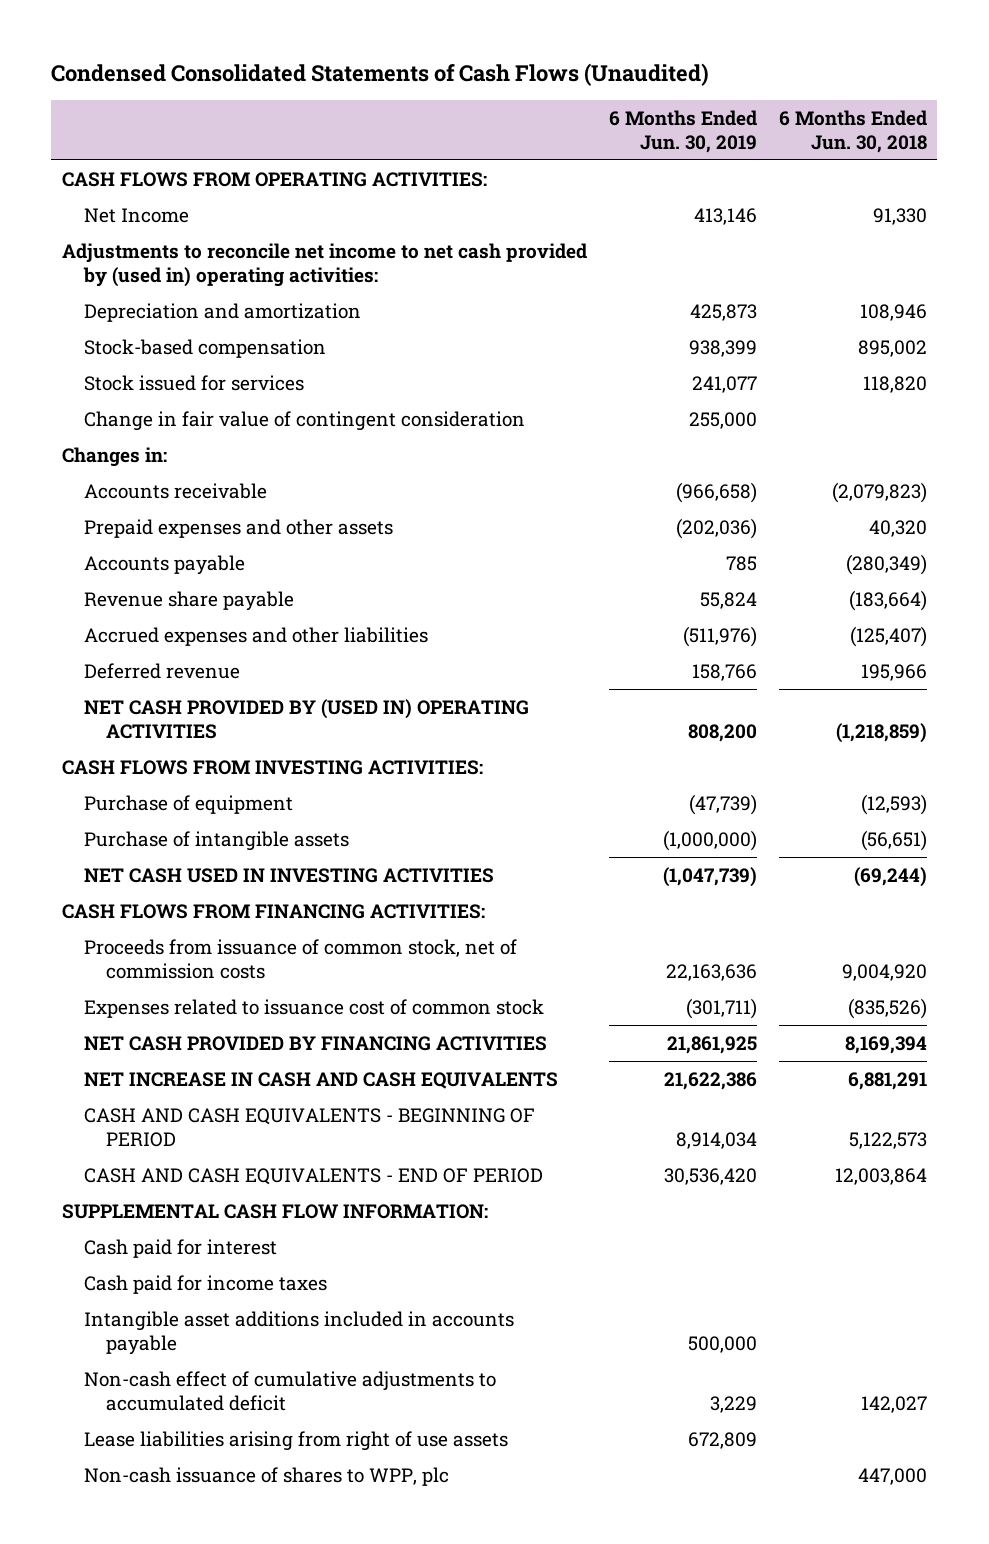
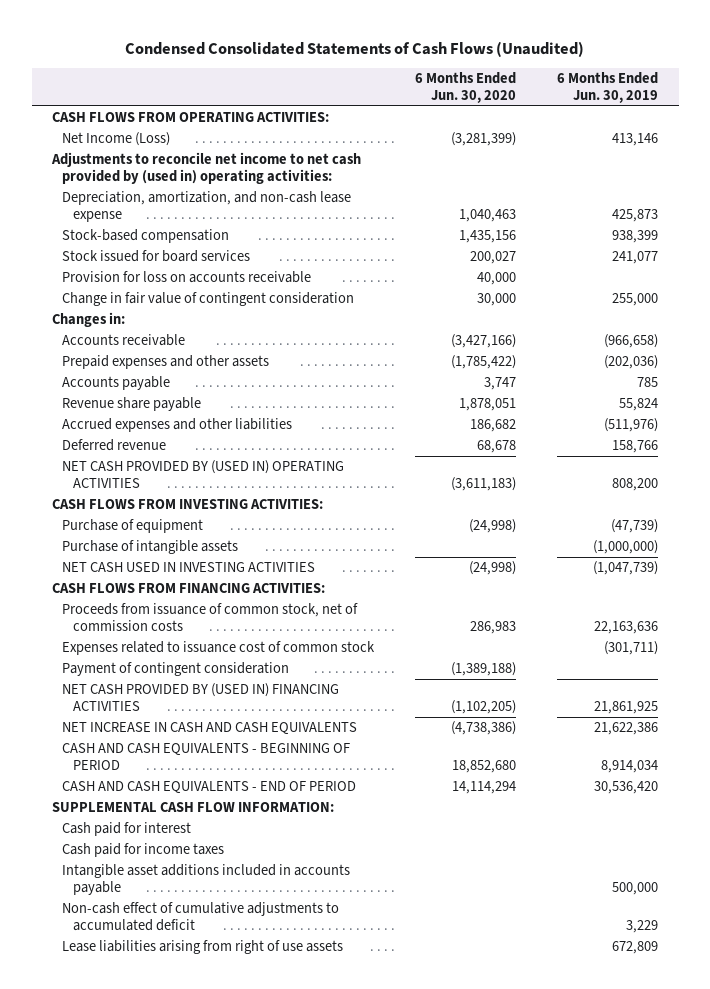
[778,109,927,153] 6 Months Ended Jun. 30, 2018 -> none
none -> [415,72,517,103] 6 Months Ended Jun. 30, 2020
[84,207,190,223] Net Income -> [62,132,171,147] Net Income (Loss)
[84,302,362,322] Depreciation and amortization -> [62,191,352,222] Depreciation, amortization, and non-cash lease expense
[84,374,305,391] Stock issued for services -> [62,250,251,263] Stock issued for board services
none -> [62,271,312,284] Provision for loss on accounts receivable
none -> [62,662,290,677] Payment of contingent consideration
[84,1035,548,1051] NET CASH PROVIDED BY FINANCING ACTIVITIES -> [62,683,340,711] NET CASH PROVIDED BY (USED IN) FINANCING ACTIVITIES
[84,1466,450,1486] Non-cash issuance of shares to WPP, plc -> none

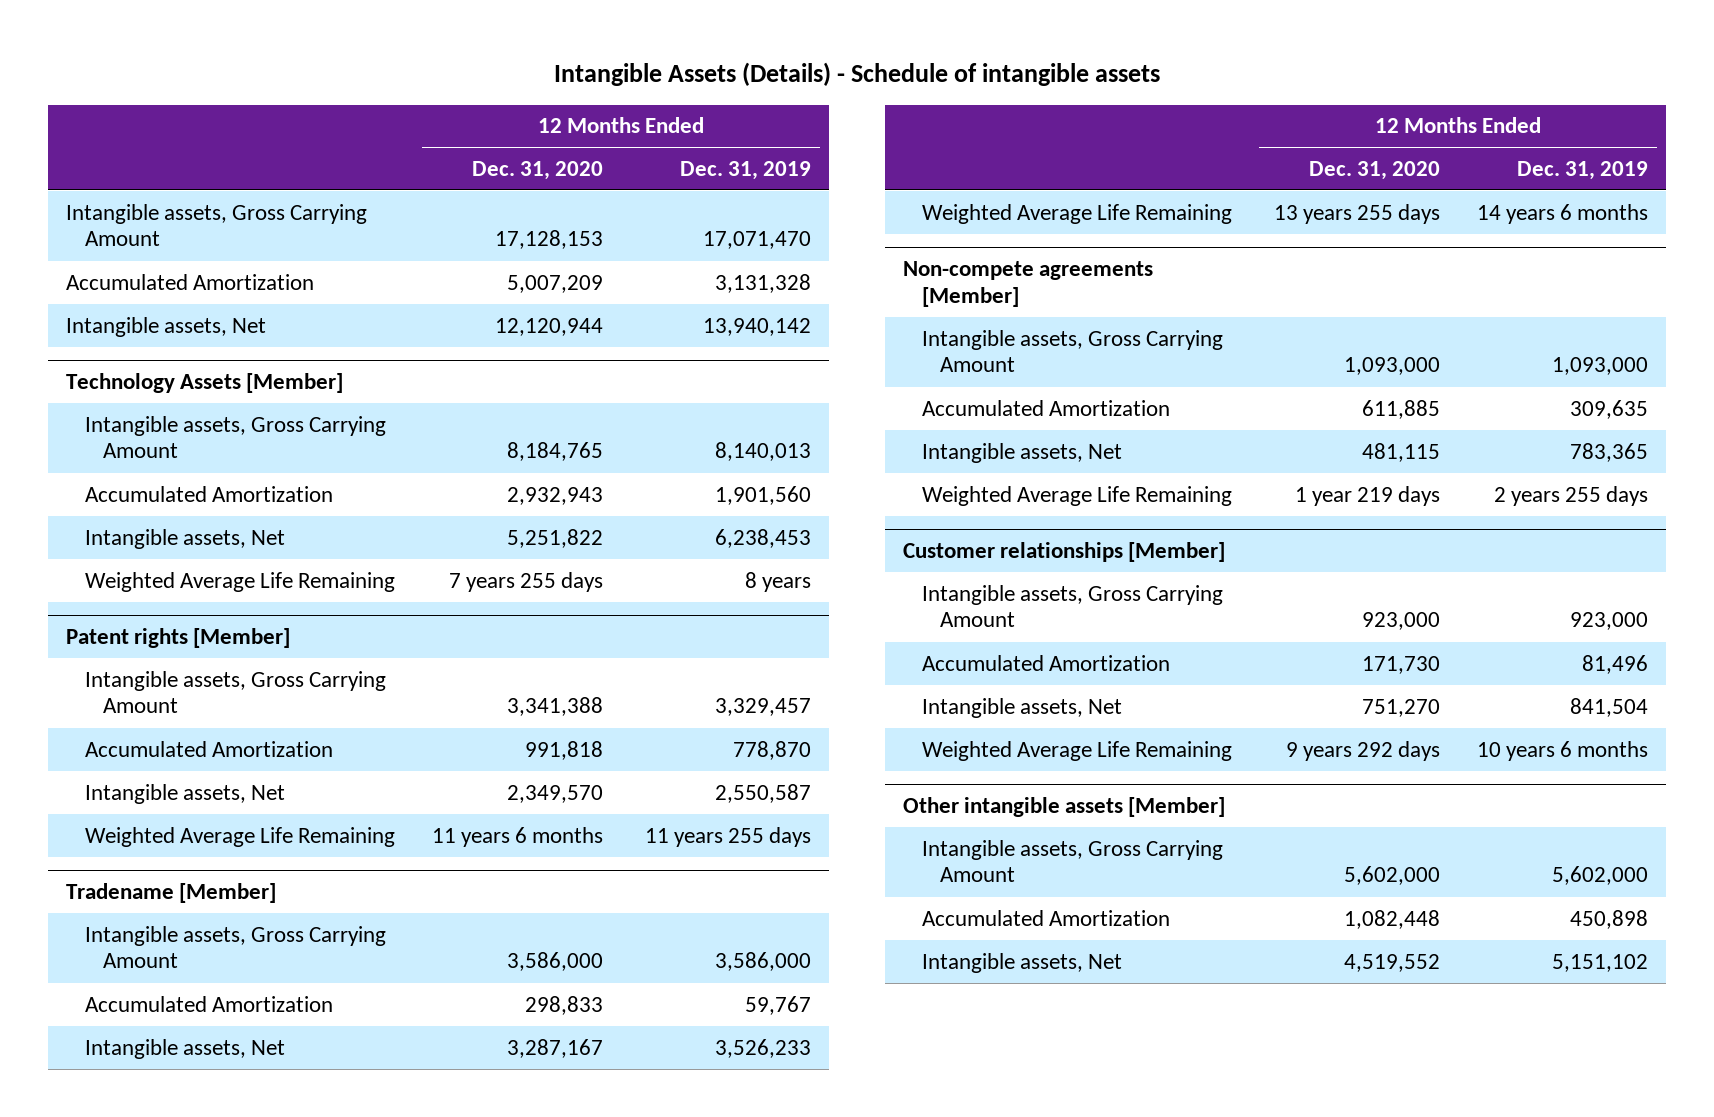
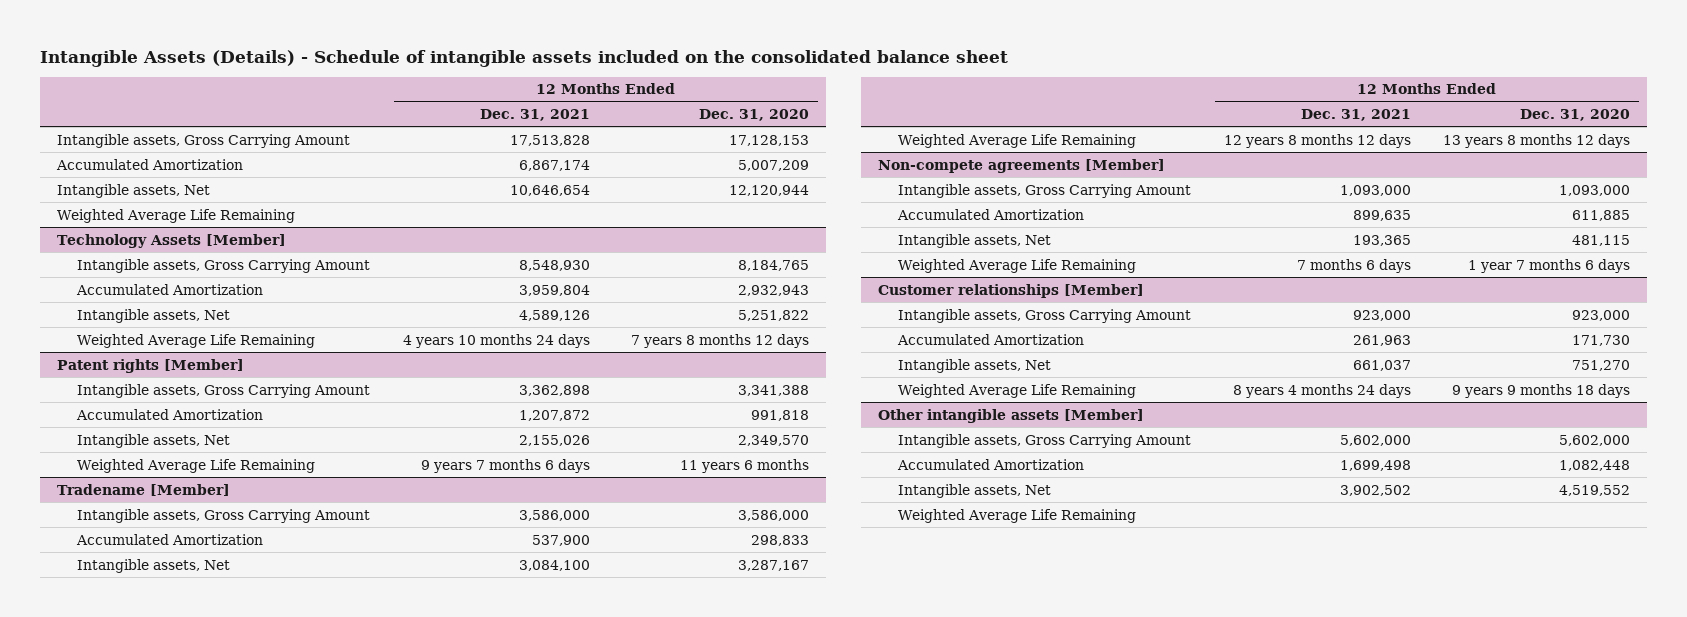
[553,62,1160,87] Intangible Assets (Details) - Schedule of intangible assets -> [40,49,1009,67] Intangible Assets (Details) - Schedule of intangible assets included on the consolidated balance sheet
[679,160,811,180] Dec. 31, 2019 -> none
none -> [479,109,590,122] Dec. 31, 2021
none -> [56,208,295,223] Weighted Average Life Remaining
[448,571,603,592] 7 years 255 days -> [631,333,810,348] 7 years 8 months 12 days
[1273,203,1440,224] 13 years 255 days -> [1443,133,1631,148] 13 years 8 months 12 days
[1294,485,1440,506] 1 year 219 days -> [1468,258,1631,273] 1 year 7 months 6 days
[1285,740,1440,761] 9 years 292 days -> [1452,383,1631,398] 9 years 9 months 18 days
none -> [897,508,1136,523] Weighted Average Life Remaining

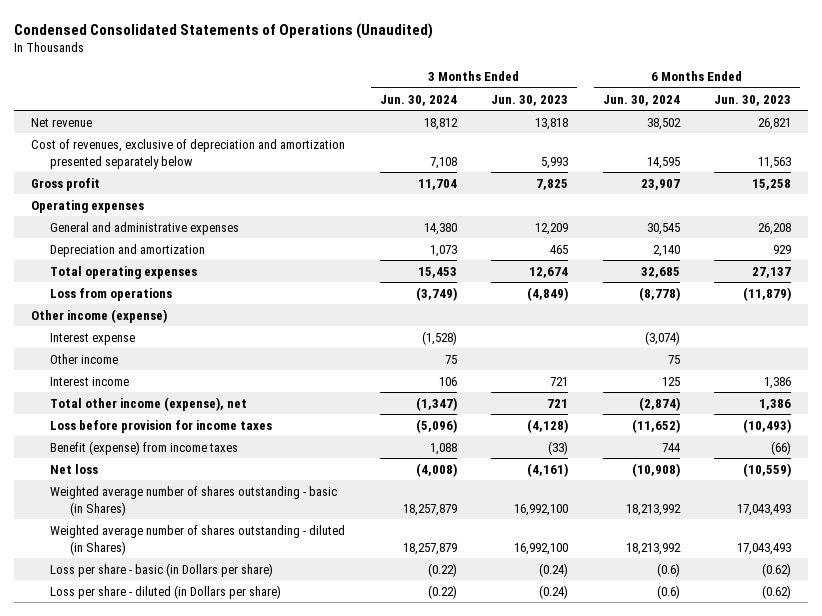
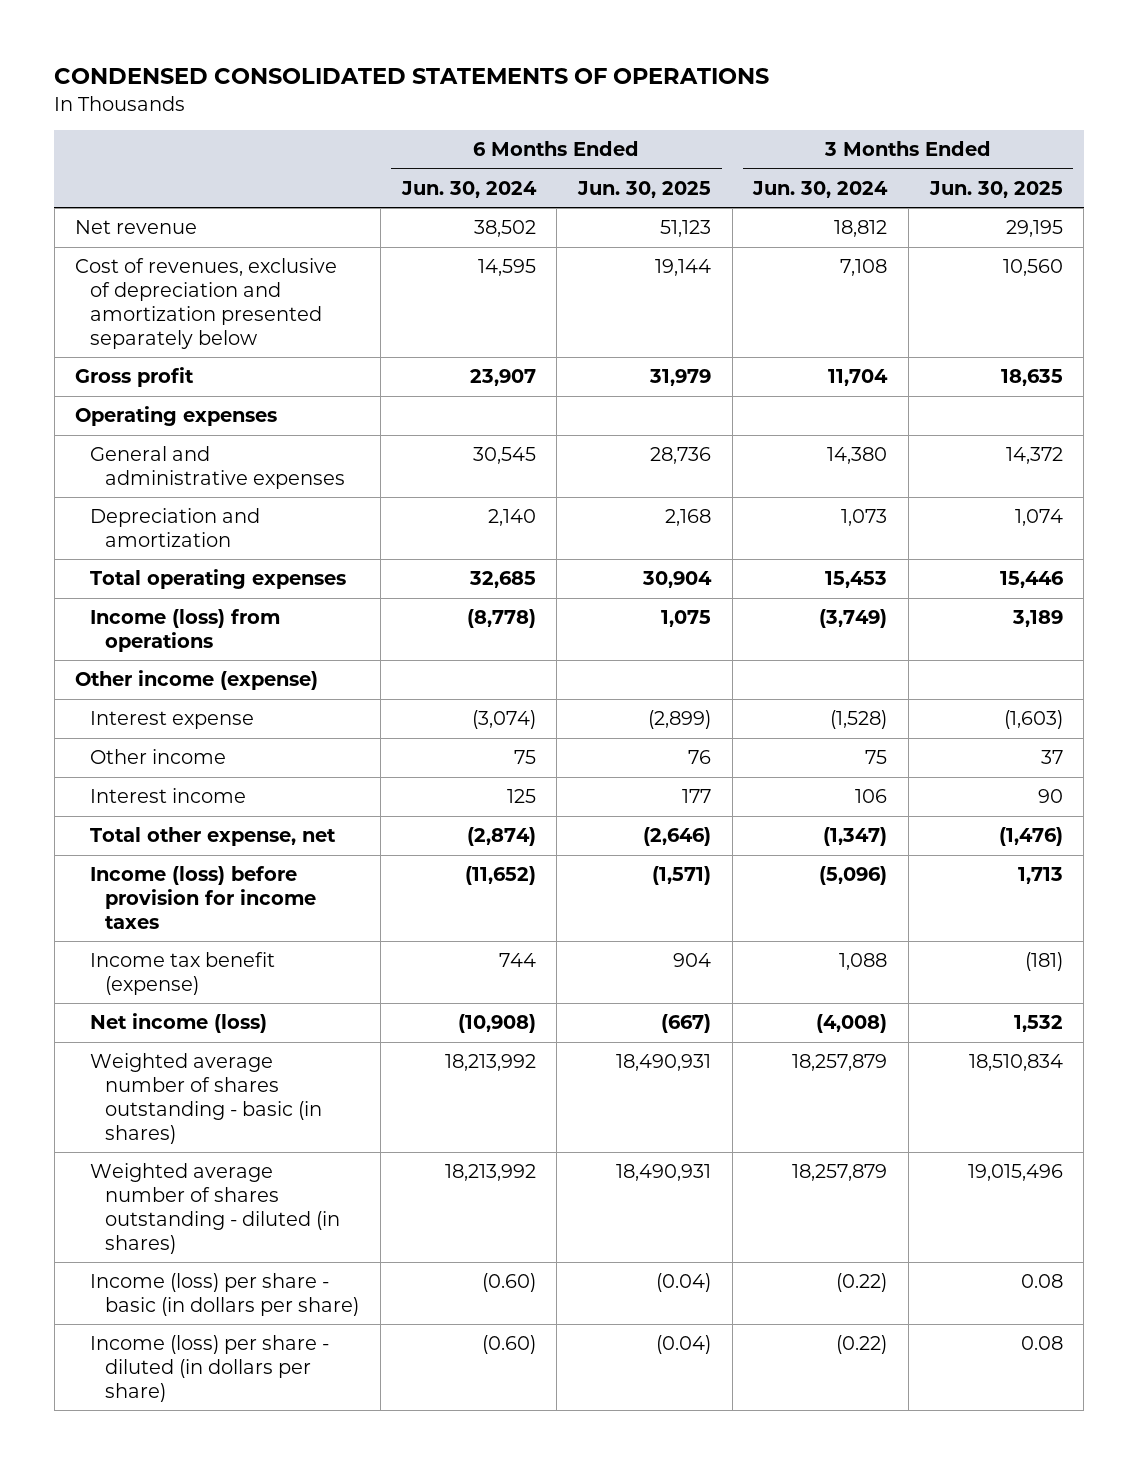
[14,22,434,39] Condensed Consolidated Statements of Operations (Unaudited) -> [54,68,770,85] CONDENSED CONSOLIDATED STATEMENTS OF OPERATIONS
[491,94,569,106] Jun. 30, 2023 -> none
[713,94,791,106] Jun. 30, 2023 -> none
none -> [577,180,712,198] Jun. 30, 2025
none -> [928,180,1063,198] Jun. 30, 2025
[50,287,173,301] Loss from operations -> [90,609,281,653] Income (loss) from operations
[50,396,248,411] Total other income (expense), net -> [90,827,337,847] Total other expense, net
[50,419,273,433] Loss before provision for income taxes -> [90,866,317,930] Income (loss) before provision for income taxes
[50,440,239,455] Benefit (expense) from income taxes -> [90,952,276,996] Income tax benefit (expense)
[50,463,99,474] Net loss -> [90,1013,268,1034] Net income (loss)
[50,485,338,516] Weighted average number of shares outstanding - basic (in Shares) -> [90,1053,323,1144] Weighted average number of shares outstanding - basic (in shares)
[50,524,346,555] Weighted average number of shares outstanding - diluted (in Shares) -> [90,1163,341,1254] Weighted average number of shares outstanding - diluted (in shares)
[50,562,274,577] Loss per share - basic (in Dollars per share) -> [90,1273,360,1317] Income (loss) per share - basic (in dollars per share)
[656,562,680,577] (0.6) -> [481,1273,536,1293] (0.60)
[50,584,282,599] Loss per share - diluted (in Dollars per share) -> [90,1335,330,1403] Income (loss) per share - diluted (in dollars per share)
[656,584,680,599] (0.6) -> [481,1335,536,1355] (0.60)

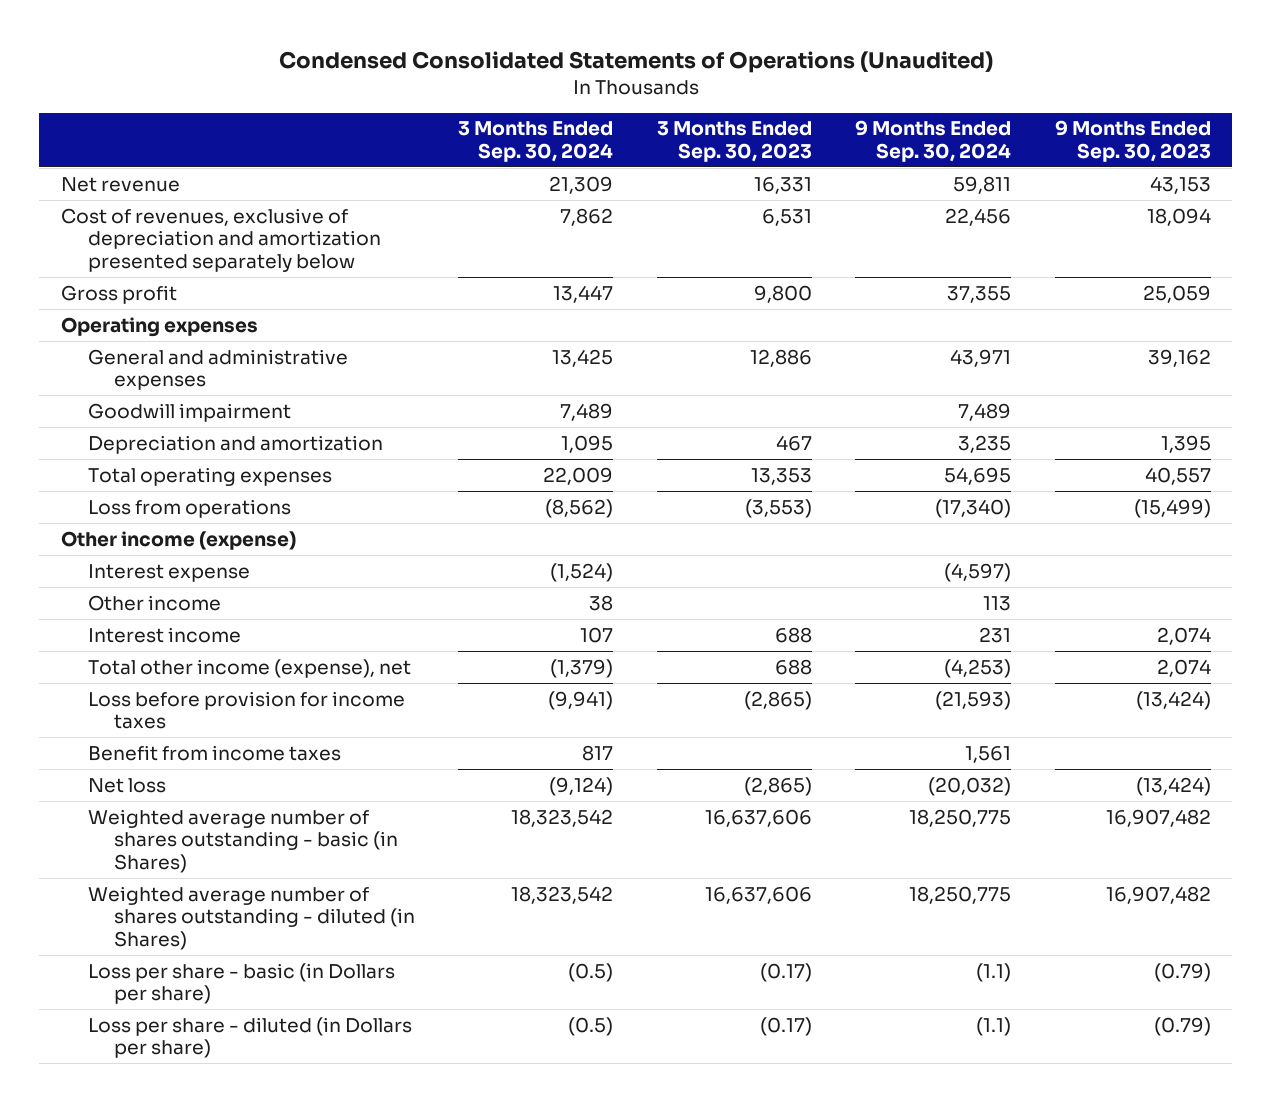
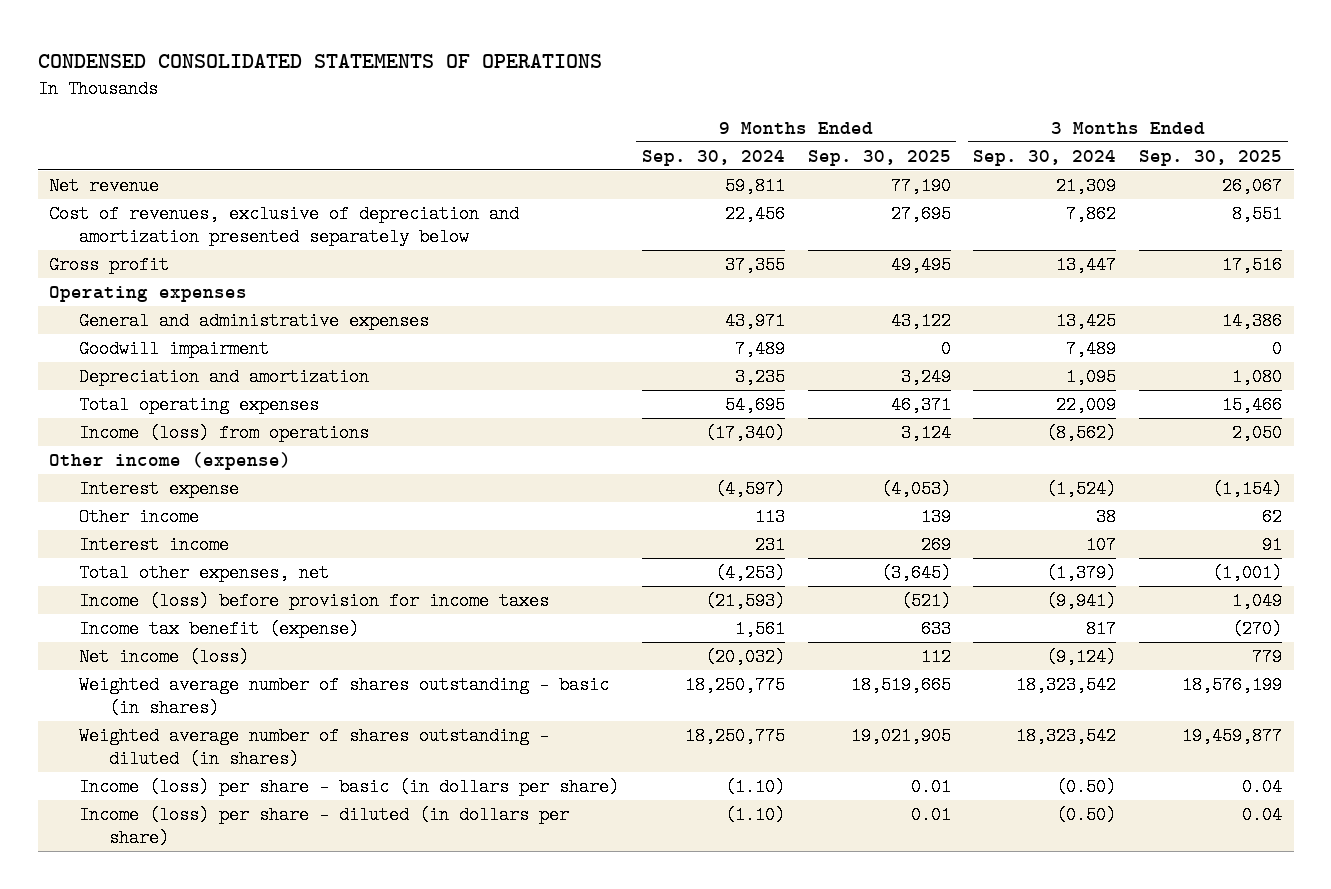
[278,51,993,74] Condensed Consolidated Statements of Operations (Unaudited) -> [37,53,602,68] CONDENSED CONSOLIDATED STATEMENTS OF OPERATIONS
[656,121,812,162] 3 Months Ended Sep. 30, 2023 -> none
[1054,120,1211,162] 9 Months Ended Sep. 30, 2023 -> none
none -> [807,149,951,166] Sep. 30, 2025
none -> [1139,149,1283,166] Sep. 30, 2025
[87,498,291,518] Loss from operations -> [78,423,369,442] Income (loss) from operations
[87,658,411,678] Total other income (expense), net -> [78,563,329,582] Total other expenses, net
[87,690,405,730] Loss before provision for income taxes -> [78,591,549,610] Income (loss) before provision for income taxes
[87,744,341,761] Benefit from income taxes -> [78,619,359,638] Income tax benefit (expense)
[87,777,166,793] Net loss -> [78,647,249,666] Net income (loss)
[87,808,399,873] Weighted average number of shares outstanding - basic (in Shares) -> [78,675,609,718] Weighted average number of shares outstanding - basic (in shares)
[87,885,416,950] Weighted average number of shares outstanding - diluted (in Shares) -> [78,726,549,769] Weighted average number of shares outstanding - diluted (in shares)
[87,962,395,1005] Loss per share - basic (in Dollars per share) -> [78,777,619,796] Income (loss) per share - basic (in dollars per share)
[568,962,614,982] (0.5) -> [1056,777,1117,796] (0.50)
[976,962,1012,982] (1.1) -> [724,777,785,796] (1.10)
[87,1016,412,1059] Loss per share - diluted (in Dollars per share) -> [78,805,569,848] Income (loss) per share - diluted (in dollars per share)
[568,1016,614,1036] (0.5) -> [1056,805,1117,824] (0.50)
[976,1016,1012,1036] (1.1) -> [724,805,785,824] (1.10)

